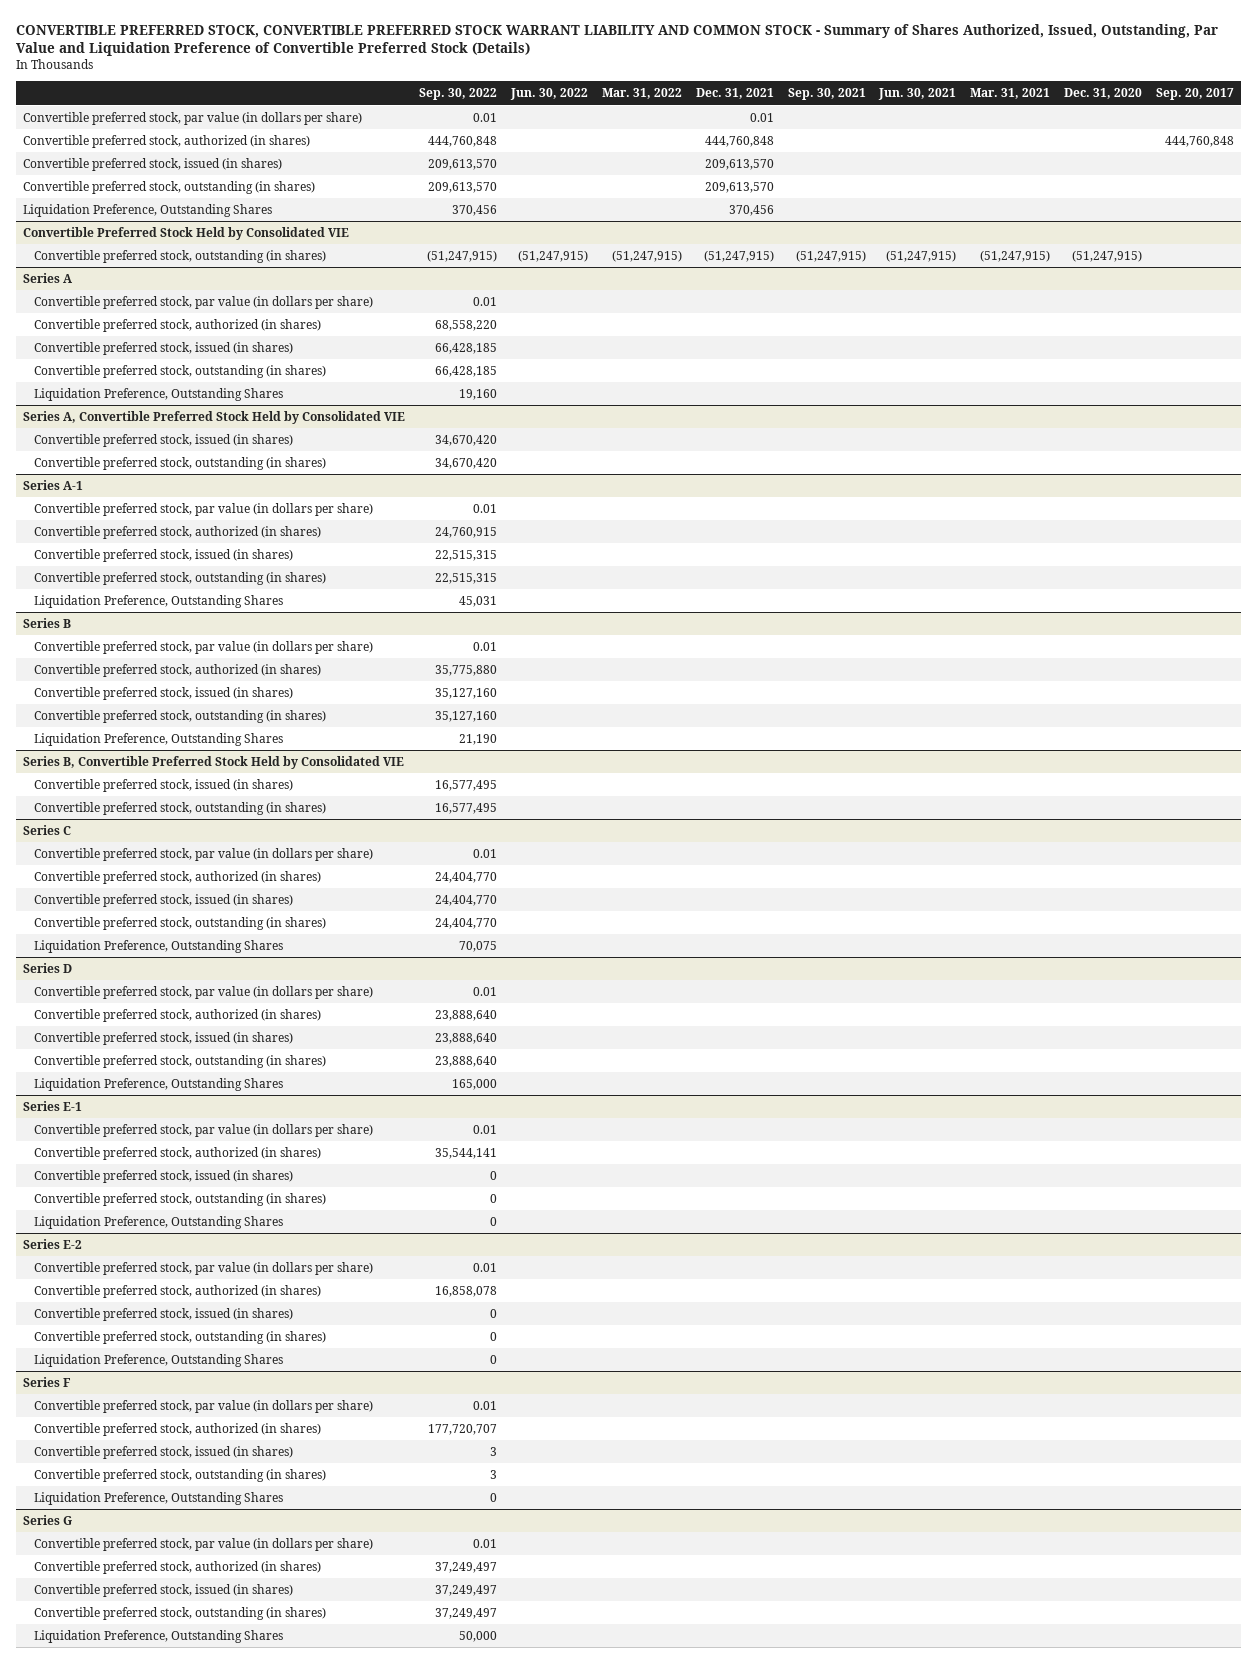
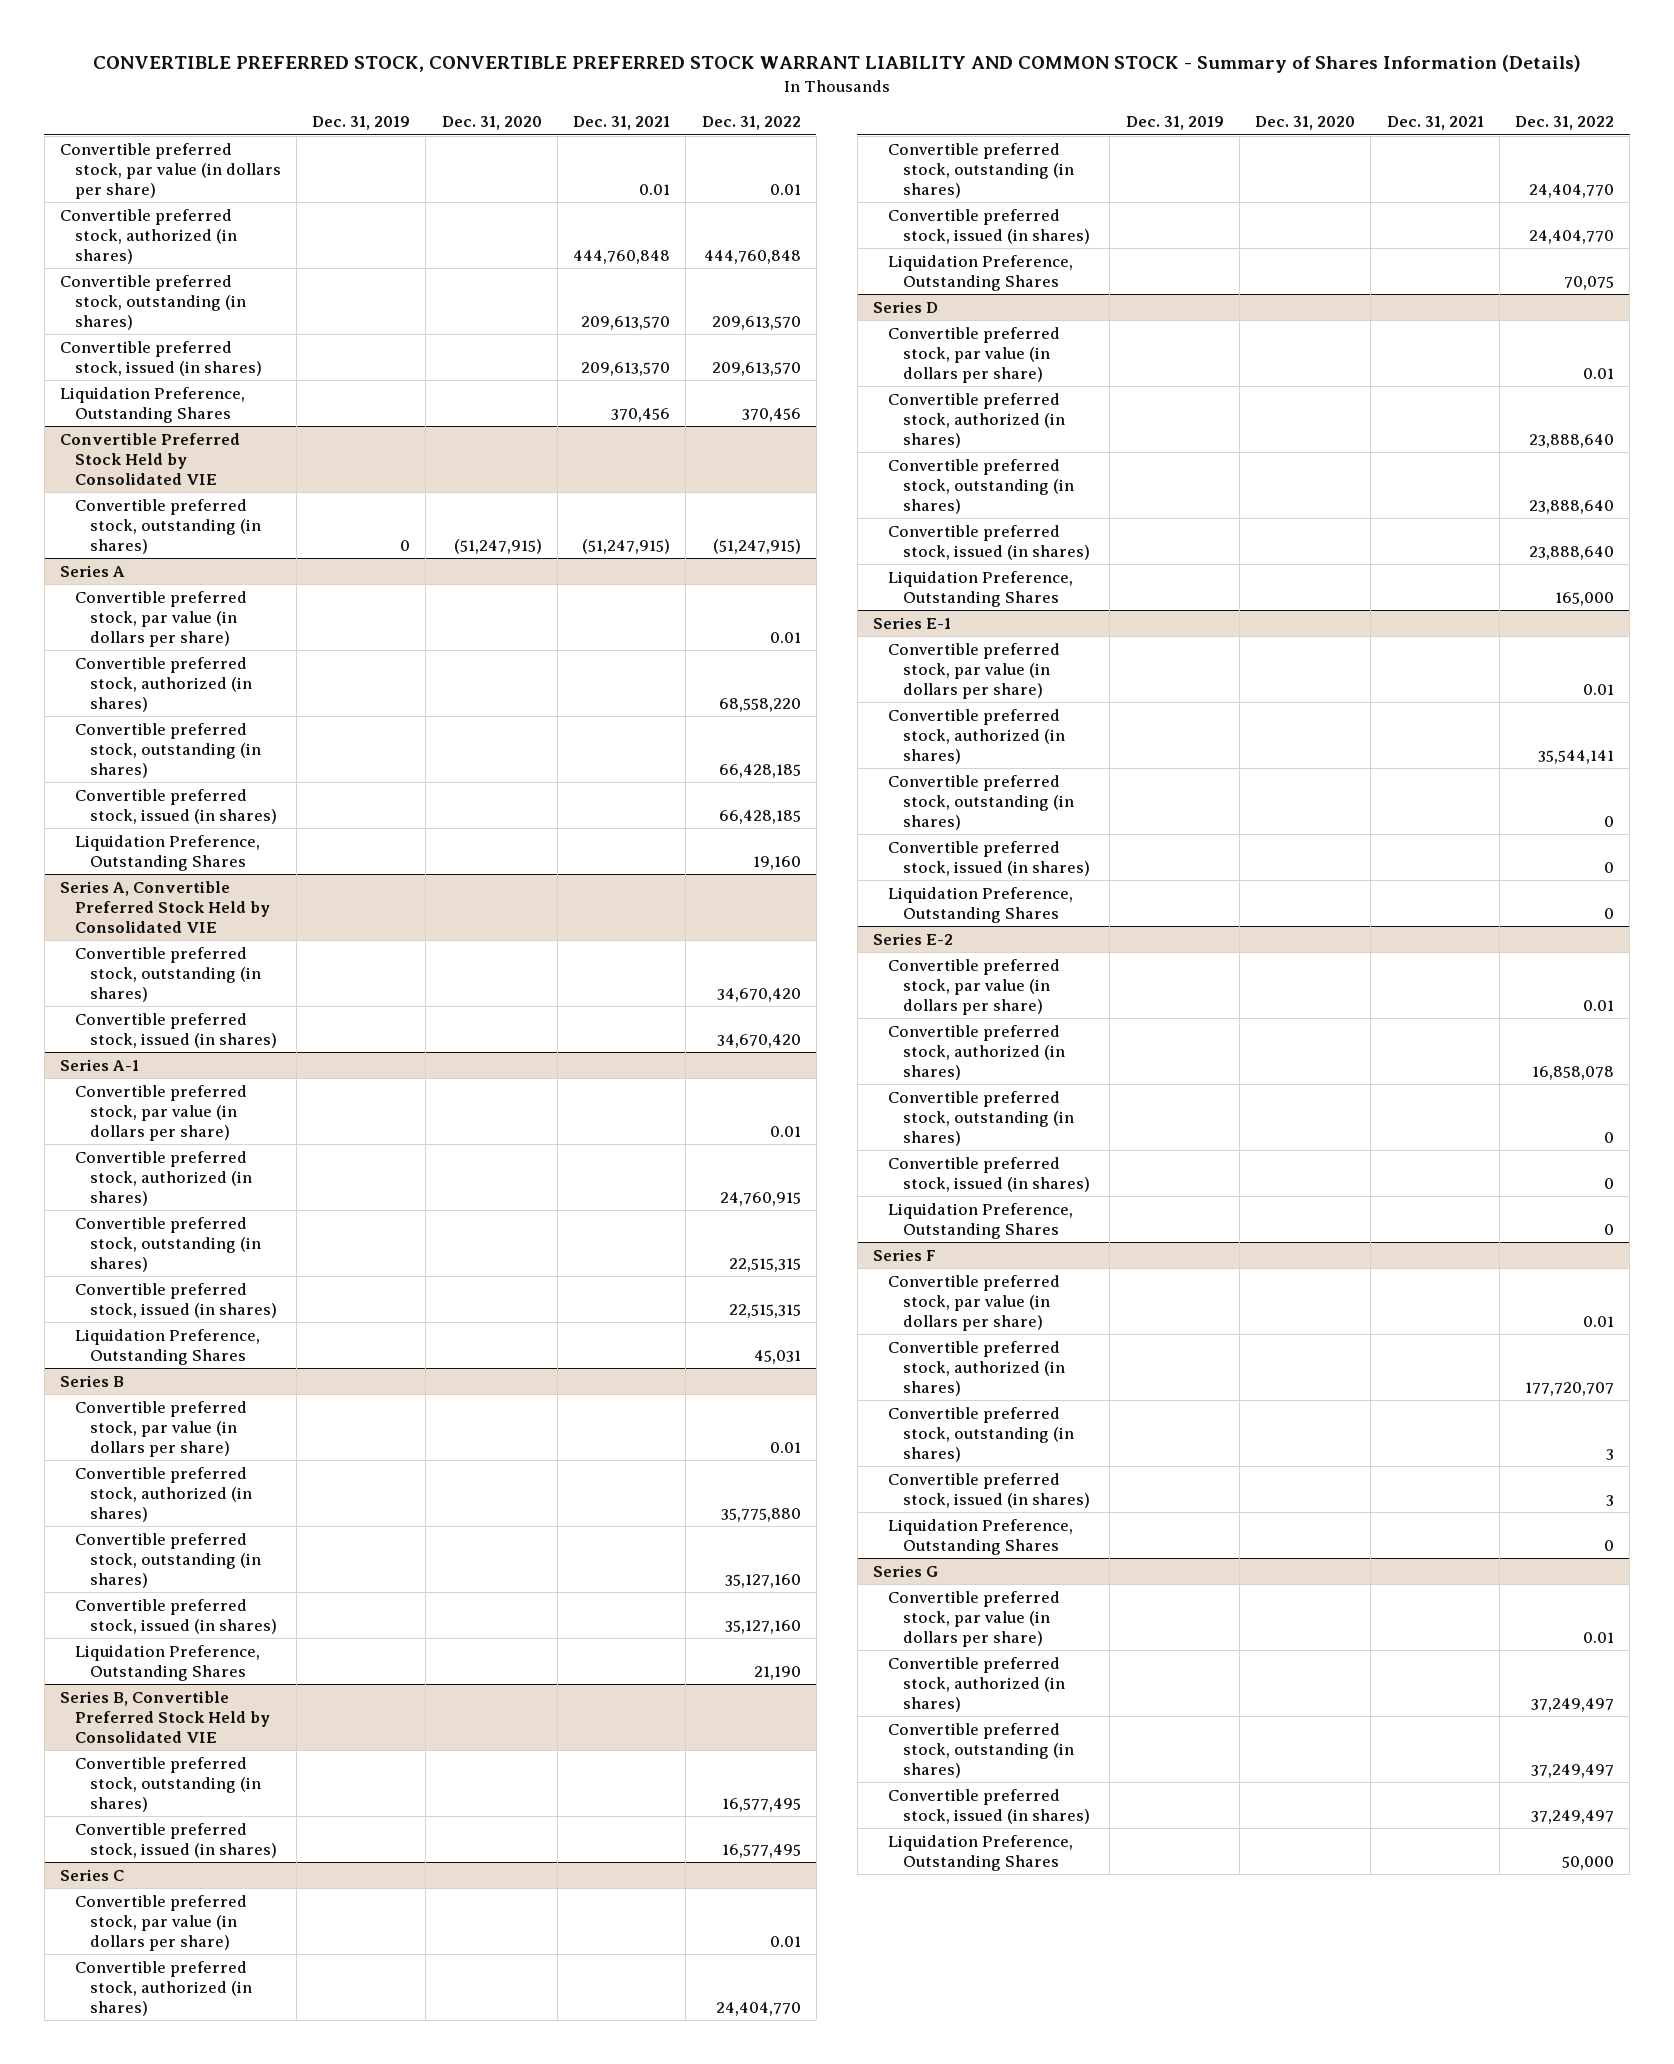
[16,23,1219,57] CONVERTIBLE PREFERRED STOCK, CONVERTIBLE PREFERRED STOCK WARRANT LIABILITY AND COMMON STOCK - Summary of Shares Authorized, Issued, Outstanding, Par Value and Liquidation Preference of Convertible Preferred Stock (Details) -> [92,55,1581,74] CONVERTIBLE PREFERRED STOCK, CONVERTIBLE PREFERRED STOCK WARRANT LIABILITY AND COMMON STOCK - Summary of Shares Information (Details)
[418,88,497,101] Sep. 30, 2022 -> none
[509,88,588,101] Jun. 30, 2022 -> none
[601,88,682,100] Mar. 31, 2022 -> none
[787,88,866,101] Sep. 30, 2021 -> none
[878,88,957,101] Jun. 30, 2021 -> none
[970,88,1051,100] Mar. 31, 2021 -> none
[1156,88,1235,101] Sep. 20, 2017 -> none
none -> [312,115,411,130] Dec. 31, 2019
none -> [701,115,801,130] Dec. 31, 2022
[23,158,283,172] Convertible preferred stock, issued (in shares) -> [59,340,262,376] Convertible preferred stock, issued (in shares)
[33,342,293,356] Convertible preferred stock, issued (in shares) -> [74,788,277,824] Convertible preferred stock, issued (in shares)
[33,434,293,448] Convertible preferred stock, issued (in shares) -> [74,1012,277,1048] Convertible preferred stock, issued (in shares)
[33,549,293,563] Convertible preferred stock, issued (in shares) -> [74,1282,277,1318] Convertible preferred stock, issued (in shares)
[33,687,293,701] Convertible preferred stock, issued (in shares) -> [74,1598,277,1634] Convertible preferred stock, issued (in shares)
[33,779,293,793] Convertible preferred stock, issued (in shares) -> [74,1822,277,1858] Convertible preferred stock, issued (in shares)
[33,894,293,908] Convertible preferred stock, issued (in shares) -> [888,208,1091,244] Convertible preferred stock, issued (in shares)
[33,1032,293,1046] Convertible preferred stock, issued (in shares) -> [888,524,1091,560] Convertible preferred stock, issued (in shares)
[33,1170,293,1184] Convertible preferred stock, issued (in shares) -> [888,840,1091,876] Convertible preferred stock, issued (in shares)
[33,1308,293,1322] Convertible preferred stock, issued (in shares) -> [888,1156,1091,1192] Convertible preferred stock, issued (in shares)
[33,1446,293,1460] Convertible preferred stock, issued (in shares) -> [888,1472,1091,1508] Convertible preferred stock, issued (in shares)
[33,1584,293,1598] Convertible preferred stock, issued (in shares) -> [888,1788,1091,1824] Convertible preferred stock, issued (in shares)

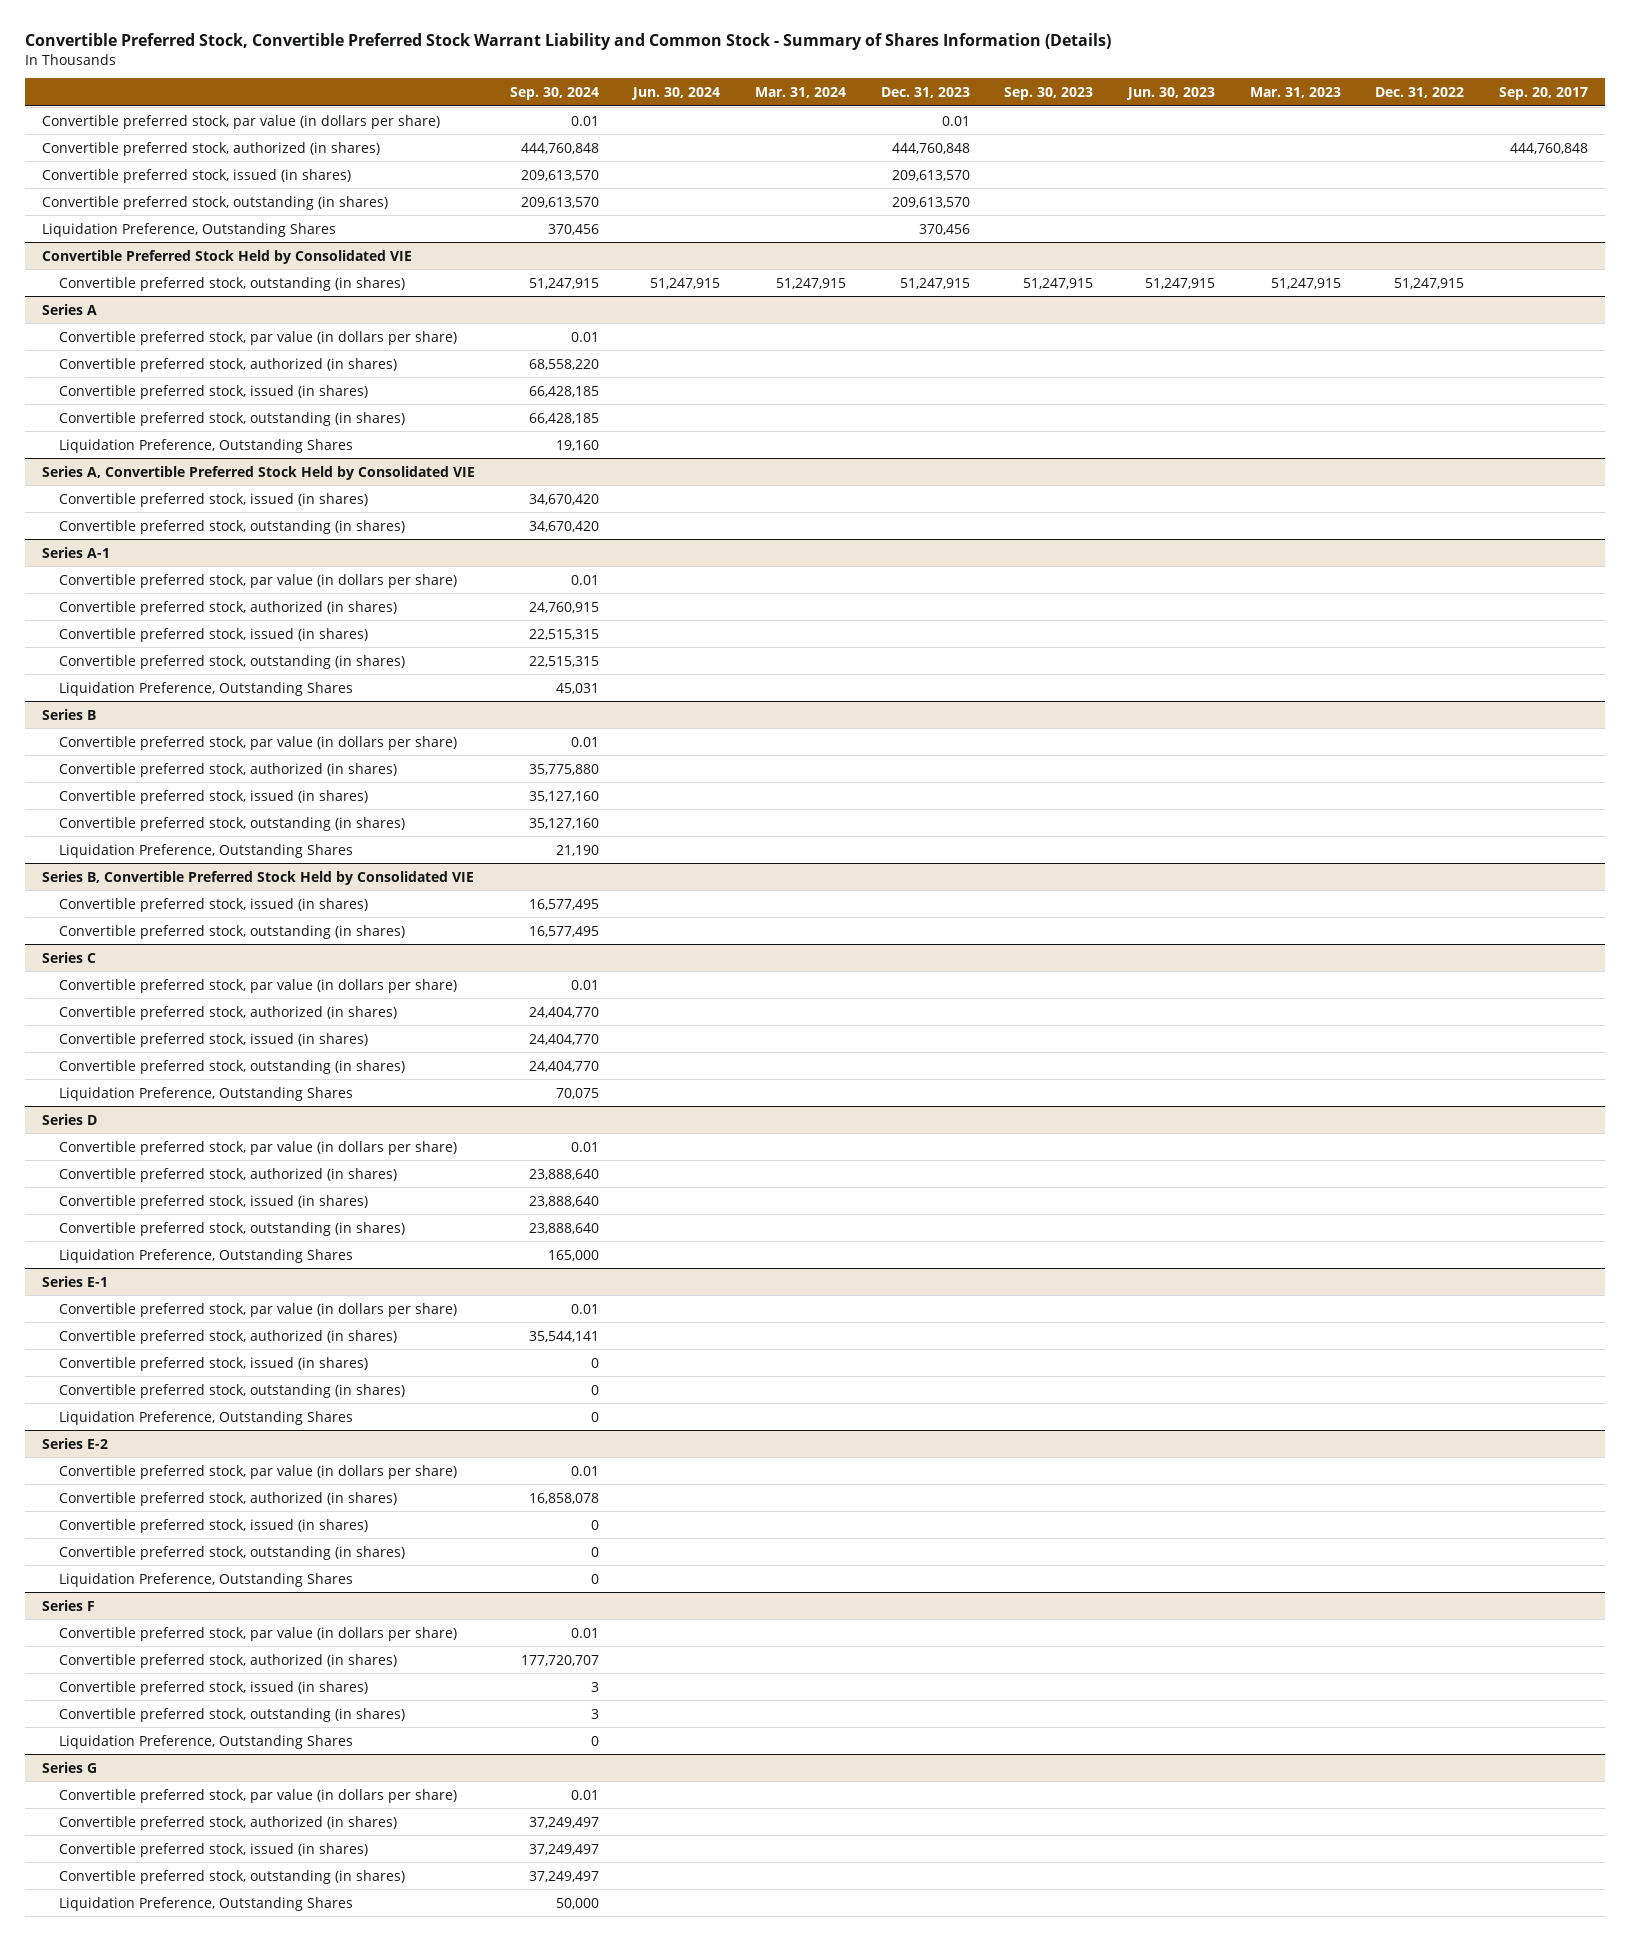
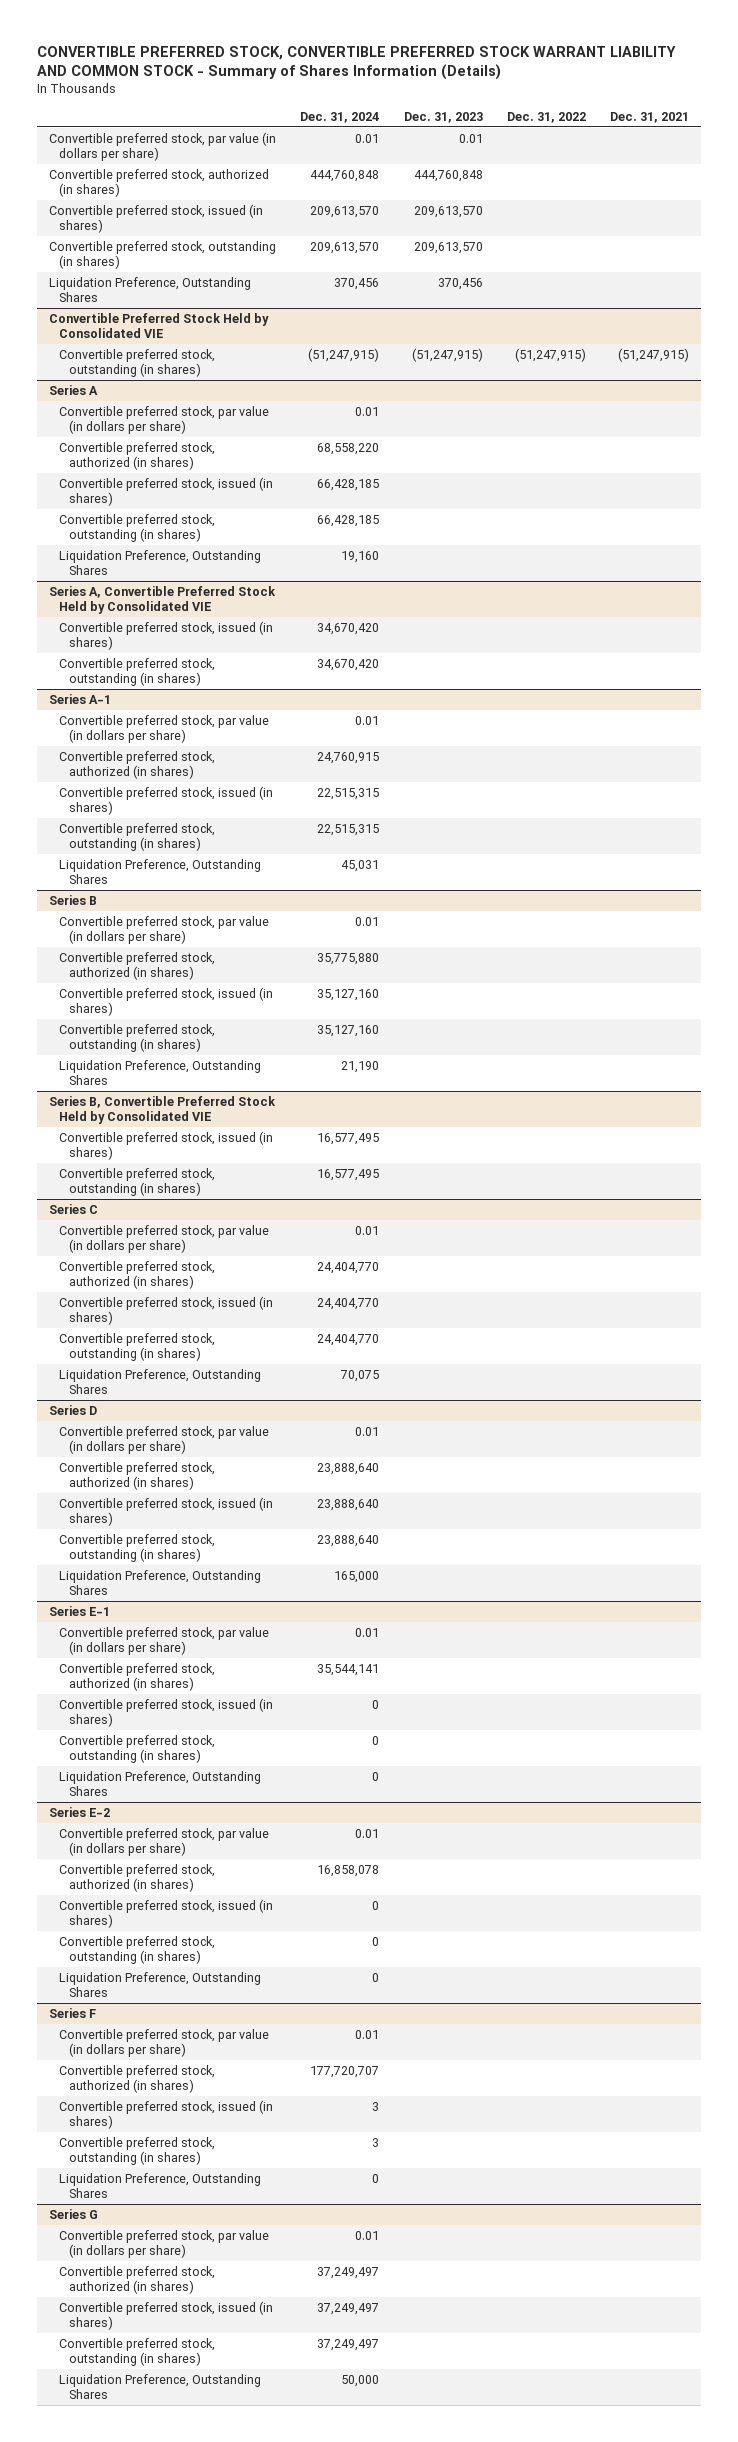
[24,33,1111,51] Convertible Preferred Stock, Convertible Preferred Stock Warrant Liability and Common Stock - Summary of Shares Information (Details) -> [37,45,677,81] CONVERTIBLE PREFERRED STOCK, CONVERTIBLE PREFERRED STOCK WARRANT LIABILITY AND COMMON STOCK - Summary of Shares Information (Details)
[509,87,599,101] Sep. 30, 2024 -> none
[631,87,721,101] Jun. 30, 2024 -> none
[755,87,847,99] Mar. 31, 2024 -> none
[1004,87,1094,101] Sep. 30, 2023 -> none
[1126,87,1216,101] Jun. 30, 2023 -> none
[1249,87,1341,99] Mar. 31, 2023 -> none
[1499,87,1589,101] Sep. 20, 2017 -> none
none -> [300,111,380,123] Dec. 31, 2024
none -> [610,111,690,123] Dec. 31, 2021
[899,277,970,289] 51,247,915 -> [411,347,483,362] (51,247,915)
[1394,277,1465,289] 51,247,915 -> [514,347,586,362] (51,247,915)

